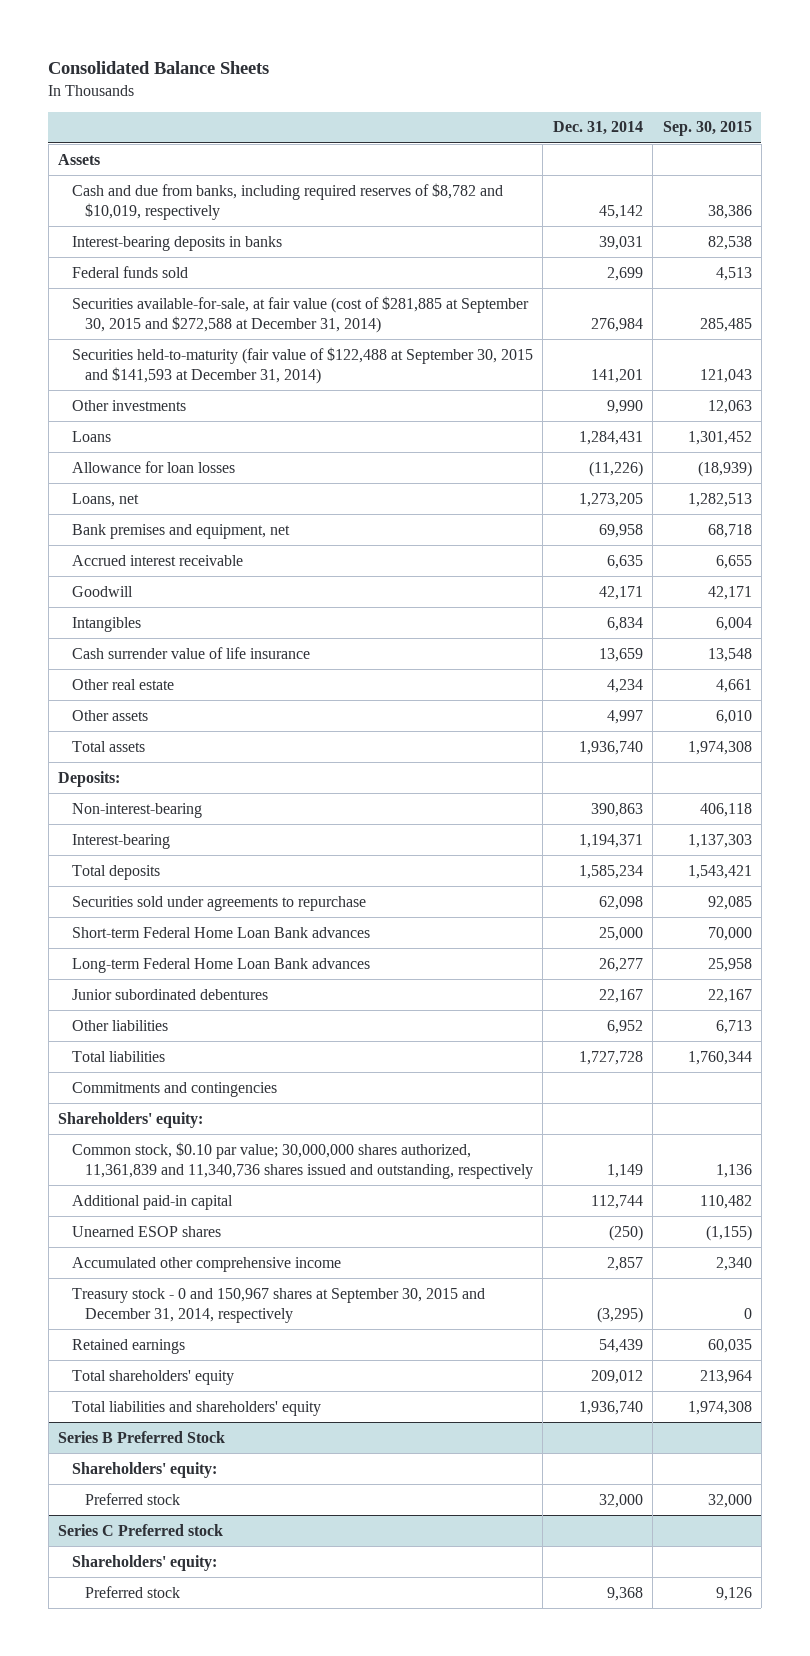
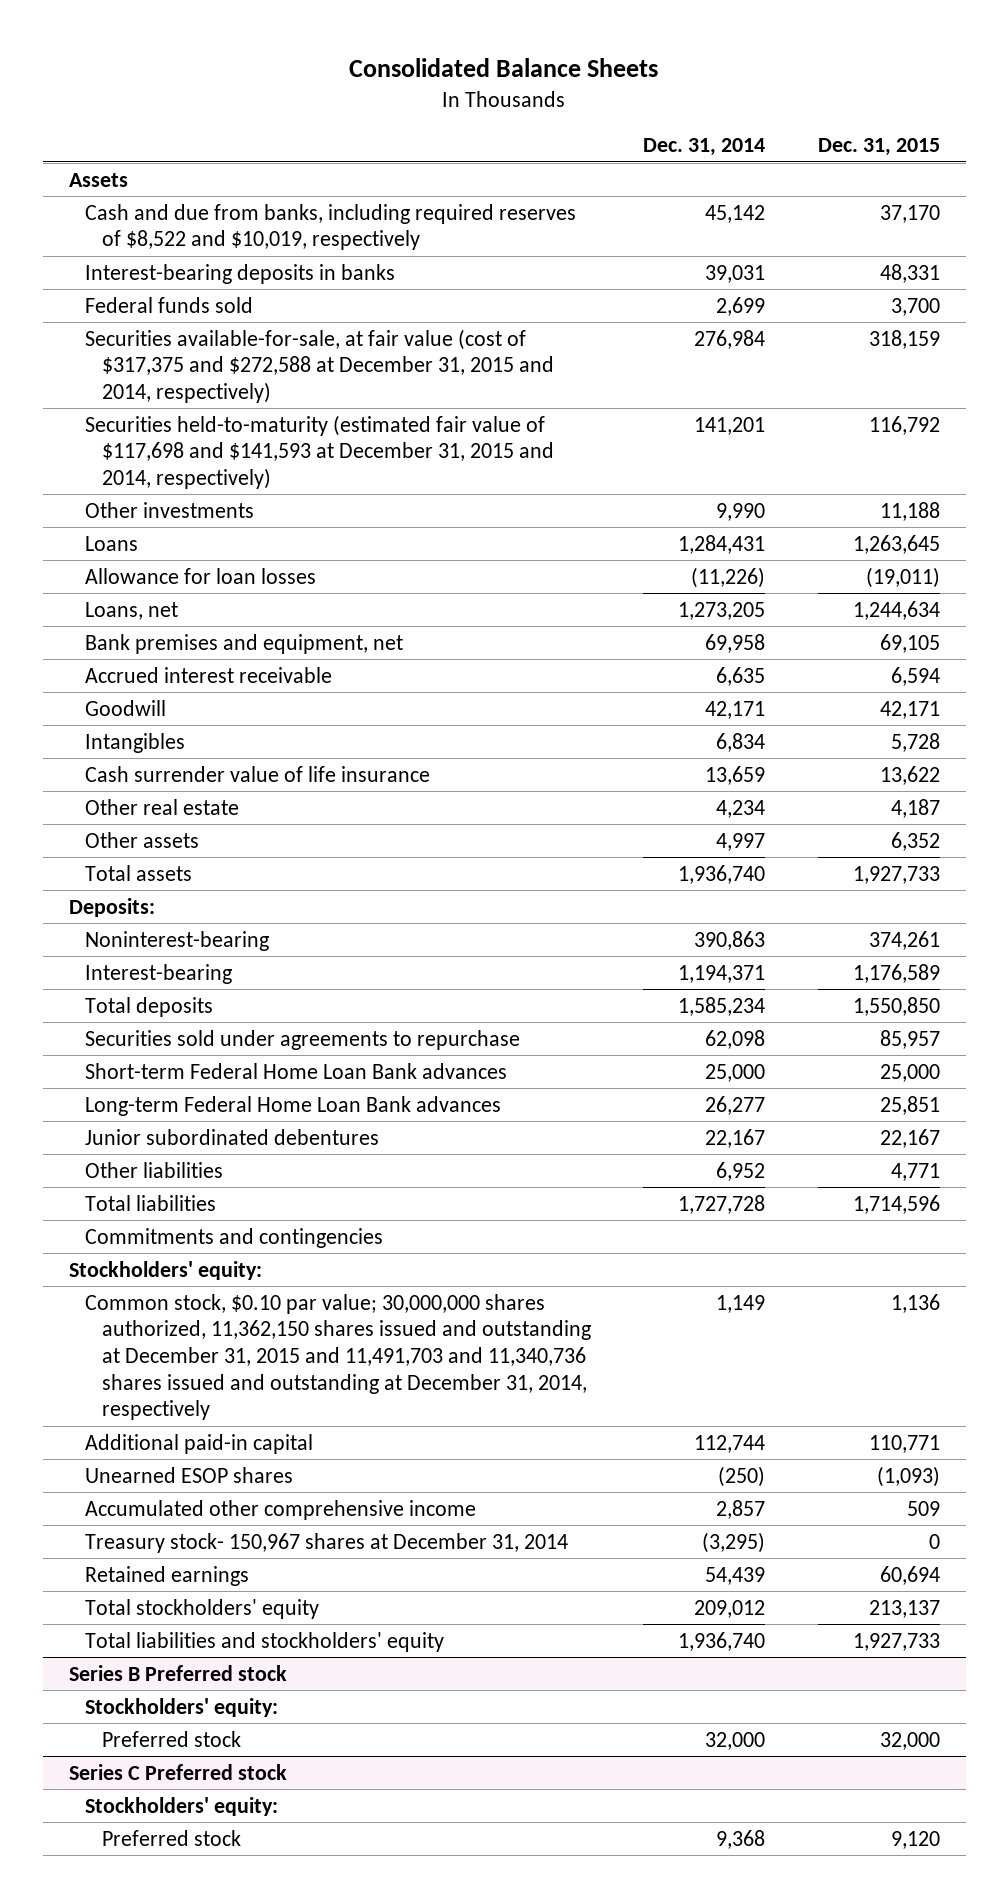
[662,121,752,137] Sep. 30, 2015 -> none
none -> [817,138,940,157] Dec. 31, 2015
[71,182,503,220] Cash and due from banks, including required reserves of $8,782 and $10,019, respectively -> [85,203,577,251] Cash and due from banks, including required reserves of $8,522 and $10,019, respectively
[71,295,529,333] Securities available-for-sale, at fair value (cost of $281,885 at September 30, 2015 and $272,588 at December 31, 2014) -> [85,328,555,403] Securities available-for-sale, at fair value (cost of $317,375 and $272,588 at December 31, 2015 and 2014, respectively)
[71,346,533,384] Securities held-to-maturity (fair value of $122,488 at September 30, 2015 and $141,593 at December 31, 2014) -> [85,414,555,489] Securities held-to-maturity (estimated fair value of $117,698 and $141,593 at December 31, 2015 and 2014, respectively)
[71,802,202,818] Non-interest-bearing -> [85,930,270,951] Noninterest-bearing
[58,1111,204,1128] Shareholders' equity: -> [68,1260,262,1280] Stockholders' equity:
[71,1141,533,1179] Common stock, $0.10 par value; 30,000,000 shares authorized, 11,361,839 and 11,340,736 shares issued and outstanding, respectively -> [85,1293,592,1421] Common stock, $0.10 par value; 30,000,000 shares authorized, 11,362,150 shares issued and outstanding at December 31, 2015 and 11,491,703 and 11,340,736 shares issued and outstanding at December 31, 2014, respectively
[71,1287,485,1323] Treasury stock - 0 and 150,967 shares at September 30, 2015 and December 31, 2014, respectively -> [85,1532,569,1553] Treasury stock- 150,967 shares at December 31, 2014
[71,1369,234,1385] Total shareholders' equity -> [85,1598,320,1619] Total stockholders' equity
[71,1400,321,1416] Total liabilities and shareholders' equity -> [85,1631,445,1652] Total liabilities and stockholders' equity
[58,1430,226,1443] Series B Preferred Stock -> [68,1664,287,1681] Series B Preferred stock
[71,1461,217,1478] Shareholders' equity: -> [85,1697,279,1717] Stockholders' equity:
[71,1554,217,1571] Shareholders' equity: -> [85,1796,279,1816] Stockholders' equity:

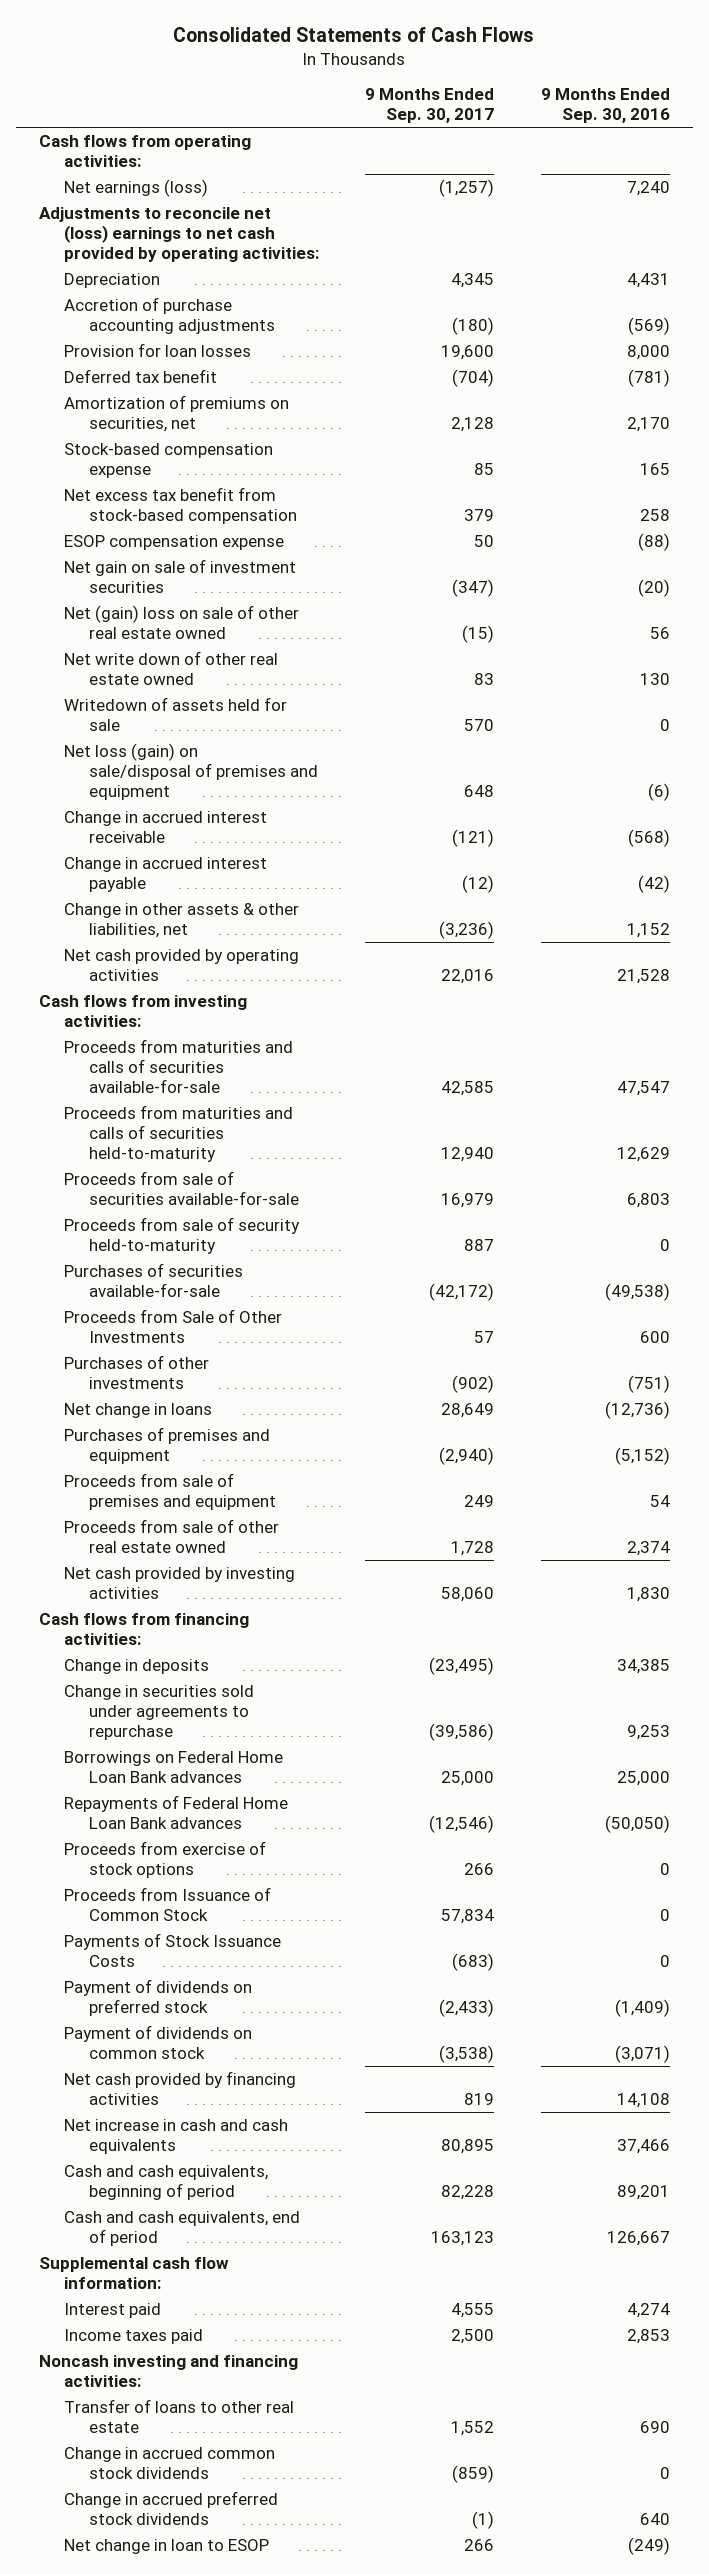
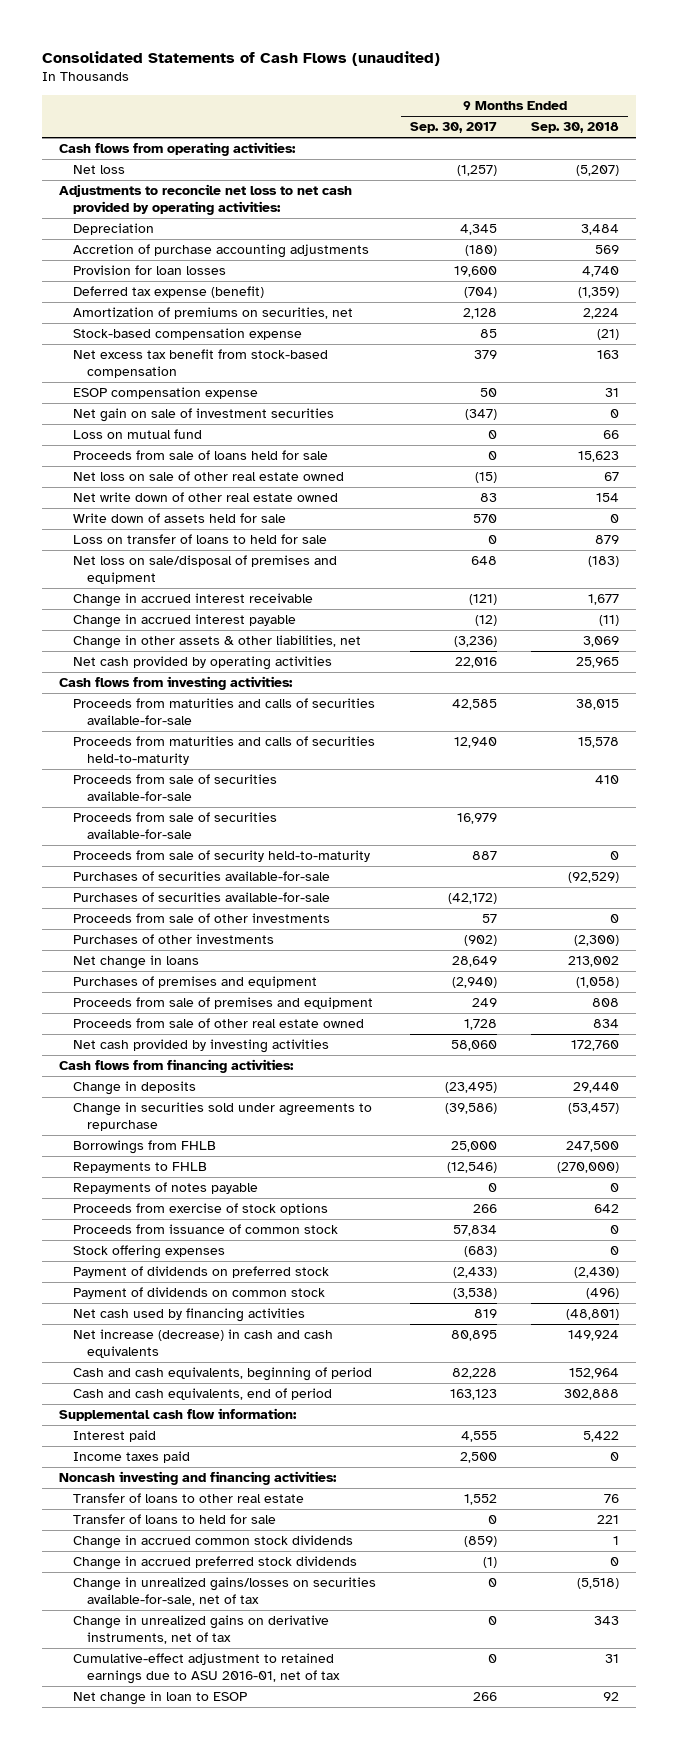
[173,26,535,42] Consolidated Statements of Cash Flows -> [41,50,440,66] Consolidated Statements of Cash Flows (unaudited)
[540,88,670,124] 9 Months Ended Sep. 30, 2016 -> none
none -> [531,122,620,134] Sep. 30, 2018
[63,178,208,197] Net earnings (loss) -> [72,165,125,175] Net loss
[39,206,319,263] Adjustments to reconcile net (loss) earnings to net cash provided by operating activities: -> [58,184,352,216] Adjustments to reconcile net loss to net cash provided by operating activities:
[63,368,217,383] Deferred tax benefit -> [72,286,264,299] Deferred tax expense (benefit)
none -> [72,429,202,440] Loss on mutual fund
none -> [72,450,328,461] Proceeds from sale of loans held for sale
[63,604,299,639] Net (gain) loss on sale of other real estate owned -> [72,471,344,482] Net loss on sale of other real estate owned
[63,696,287,731] Writedown of assets held for sale -> [72,513,286,524] Write down of assets held for sale
none -> [72,534,327,545] Loss on transfer of loans to held for sale
[63,742,318,801] Net loss (gain) on sale/disposal of premises and equipment -> [72,555,337,585] Net loss on sale/disposal of premises and equipment
none -> [72,774,277,802] Proceeds from sale of securities available-for-sale
none -> [72,871,330,882] Purchases of securities available-for-sale
[63,1308,282,1343] Proceeds from Sale of Other Investments -> [72,913,330,924] Proceeds from sale of other investments
[63,1750,283,1783] Borrowings on Federal Home Loan Bank advances -> [72,1140,216,1155] Borrowings from FHLB
[63,1794,288,1829] Repayments of Federal Home Loan Bank advances -> [72,1162,207,1174] Repayments to FHLB
none -> [72,1182,258,1195] Repayments of notes payable
[63,1886,271,1921] Proceeds from Issuance of Common Stock -> [72,1224,338,1235] Proceeds from issuance of common stock
[63,1932,281,1967] Payments of Stock Issuance Costs -> [72,1245,225,1260] Stock offering expenses
[63,2070,296,2105] Net cash provided by financing activities -> [72,1308,305,1323] Net cash used by financing activities
[63,2118,288,2154] Net increase in cash and cash equivalents -> [72,1329,333,1359] Net increase (decrease) in cash and cash equivalents
none -> [72,1514,276,1525] Transfer of loans to held for sale
none -> [72,1577,376,1607] Change in unrealized gains/losses on securities available-for-sale, net of tax
none -> [72,1615,329,1645] Change in unrealized gains on derivative instruments, net of tax
none -> [72,1653,340,1685] Cumulative-effect adjustment to retained earnings due to ASU 2016-01, net of tax

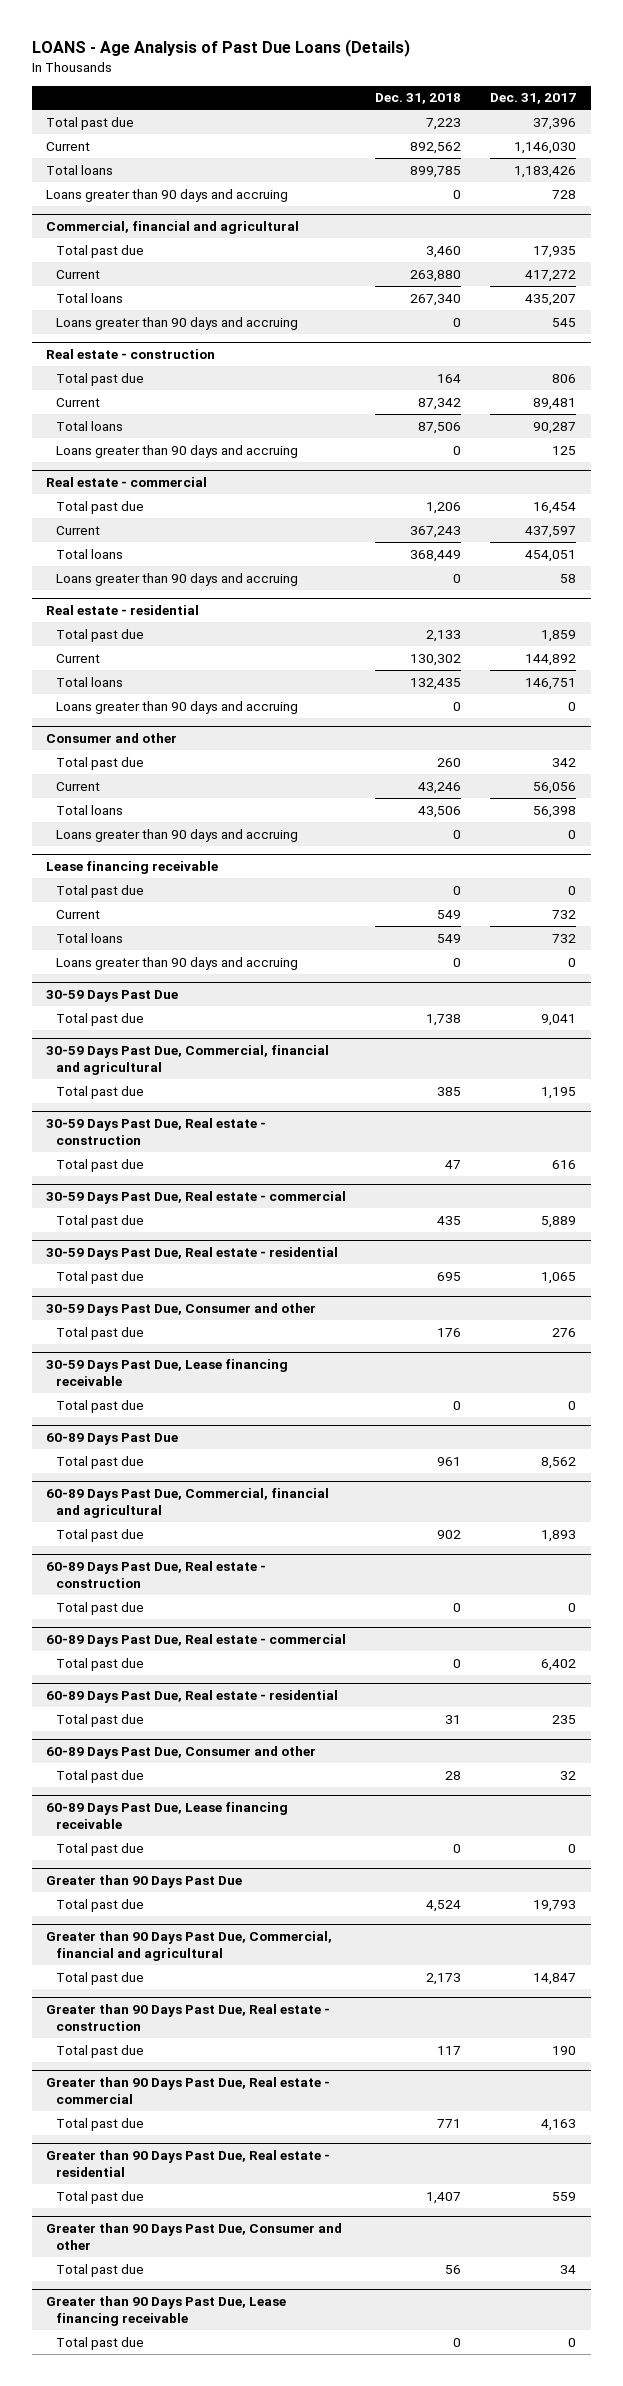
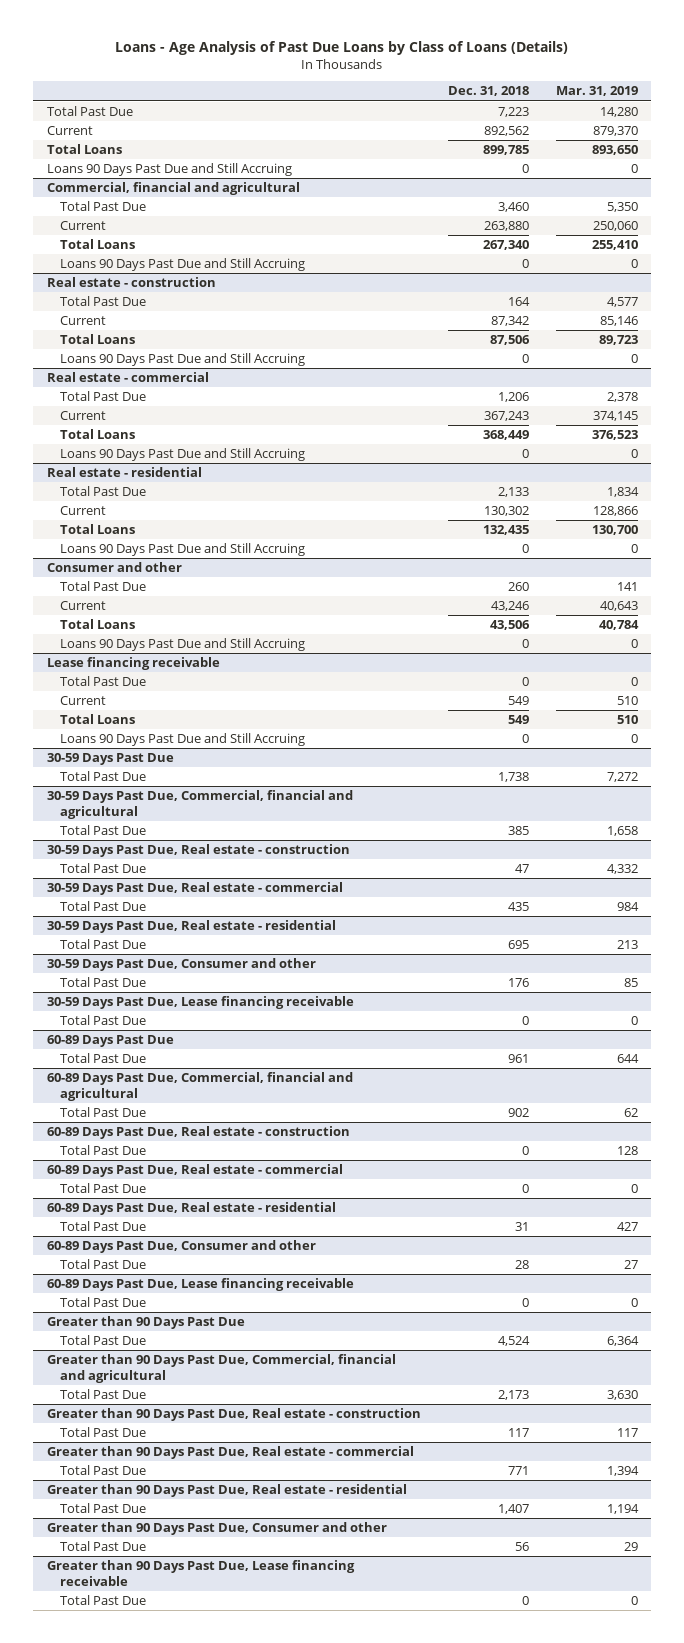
[31,39,410,58] LOANS - Age Analysis of Past Due Loans (Details) -> [115,41,569,56] Loans - Age Analysis of Past Due Loans by Class of Loans (Details)
[490,93,577,105] Dec. 31, 2017 -> none
none -> [555,86,638,97] Mar. 31, 2019
[46,116,135,130] Total past due -> [46,106,133,117] Total Past Due
[46,164,114,175] Total loans -> [46,144,122,155] Total Loans
[46,188,289,202] Loans greater than 90 days and accruing -> [46,163,292,177] Loans 90 Days Past Due and Still Accruing
[56,244,145,258] Total past due -> [60,201,147,212] Total Past Due
[56,292,124,303] Total loans -> [60,239,136,250] Total Loans
[56,316,299,330] Loans greater than 90 days and accruing -> [60,258,306,272] Loans 90 Days Past Due and Still Accruing
[56,372,145,386] Total past due -> [60,296,147,307] Total Past Due
[56,420,124,431] Total loans -> [60,334,136,345] Total Loans
[56,444,299,458] Loans greater than 90 days and accruing -> [60,353,306,367] Loans 90 Days Past Due and Still Accruing
[56,500,145,514] Total past due -> [60,391,147,402] Total Past Due
[56,548,124,559] Total loans -> [60,429,136,440] Total Loans
[56,572,299,586] Loans greater than 90 days and accruing -> [60,448,306,462] Loans 90 Days Past Due and Still Accruing
[56,628,145,642] Total past due -> [60,486,147,497] Total Past Due
[56,676,124,687] Total loans -> [60,524,136,535] Total Loans
[56,700,299,714] Loans greater than 90 days and accruing -> [60,543,306,557] Loans 90 Days Past Due and Still Accruing
[56,756,145,770] Total past due -> [60,581,147,592] Total Past Due
[56,804,124,815] Total loans -> [60,619,136,630] Total Loans
[56,828,299,842] Loans greater than 90 days and accruing -> [60,638,306,652] Loans 90 Days Past Due and Still Accruing
[56,884,145,898] Total past due -> [60,676,147,687] Total Past Due
[56,932,124,943] Total loans -> [60,714,136,725] Total Loans
[56,956,299,970] Loans greater than 90 days and accruing -> [60,733,306,747] Loans 90 Days Past Due and Still Accruing
[56,1012,145,1026] Total past due -> [60,771,147,782] Total Past Due
[56,1085,145,1099] Total past due -> [60,825,147,836] Total Past Due
[56,1158,145,1172] Total past due -> [60,863,147,874] Total Past Due
[56,1214,145,1228] Total past due -> [60,901,147,912] Total Past Due
[56,1270,145,1284] Total past due -> [60,939,147,950] Total Past Due
[56,1326,145,1340] Total past due -> [60,977,147,988] Total Past Due
[56,1399,145,1413] Total past due -> [60,1015,147,1026] Total Past Due
[56,1455,145,1469] Total past due -> [60,1053,147,1064] Total Past Due
[56,1528,145,1542] Total past due -> [60,1107,147,1118] Total Past Due
[56,1601,145,1615] Total past due -> [60,1145,147,1156] Total Past Due
[56,1657,145,1671] Total past due -> [60,1183,147,1194] Total Past Due
[56,1713,145,1727] Total past due -> [60,1221,147,1232] Total Past Due
[56,1769,145,1783] Total past due -> [60,1259,147,1270] Total Past Due
[56,1842,145,1856] Total past due -> [60,1297,147,1308] Total Past Due
[56,1898,145,1912] Total past due -> [60,1335,147,1346] Total Past Due
[56,1971,145,1985] Total past due -> [60,1389,147,1400] Total Past Due
[56,2044,145,2058] Total past due -> [60,1427,147,1438] Total Past Due
[56,2117,145,2131] Total past due -> [60,1465,147,1476] Total Past Due
[56,2190,145,2204] Total past due -> [60,1503,147,1514] Total Past Due
[56,2263,145,2277] Total past due -> [60,1541,147,1552] Total Past Due
[56,2336,145,2350] Total past due -> [60,1595,147,1606] Total Past Due

